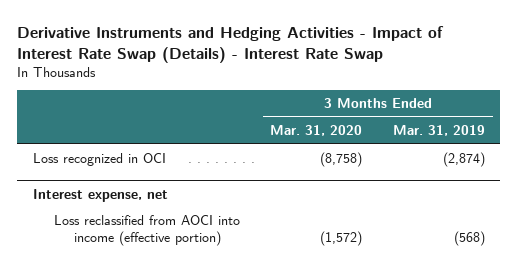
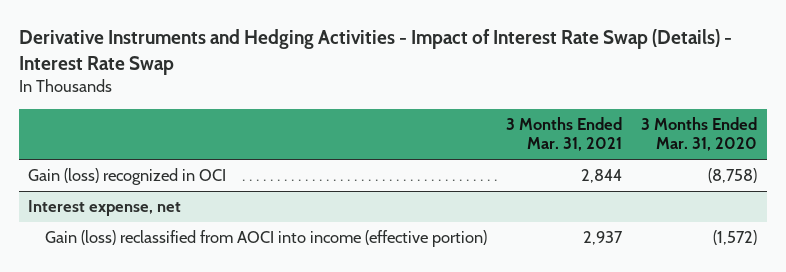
[393,125,486,137] Mar. 31, 2019 -> none
none -> [506,117,623,152] 3 Months Ended Mar. 31, 2021
[32,153,166,167] Loss recognized in OCI -> [28,168,227,186] Gain (loss) recognized in OCI
[53,215,240,247] Loss reclassified from AOCI into income (effective portion) -> [44,230,487,248] Gain (loss) reclassified from AOCI into income (effective portion)

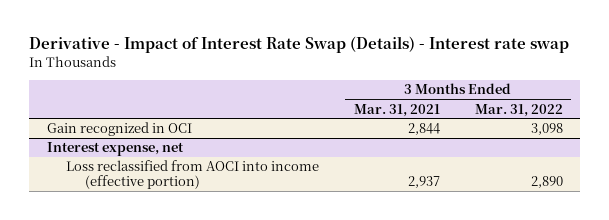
[18,29,732,76] Derivative Instruments and Hedging Activities - Impact of Interest Rate Swap (Details) - Interest Rate Swap -> [29,36,570,54] Derivative - Impact of Interest Rate Swap (Details) - Interest rate swap
[641,117,758,152] 3 Months Ended Mar. 31, 2020 -> none
none -> [474,103,563,117] Mar. 31, 2022
[28,168,227,186] Gain (loss) recognized in OCI -> [46,122,192,137] Gain recognized in OCI
[44,230,487,248] Gain (loss) reclassified from AOCI into income (effective portion) -> [66,160,320,190] Loss reclassified from AOCI into income (effective portion)

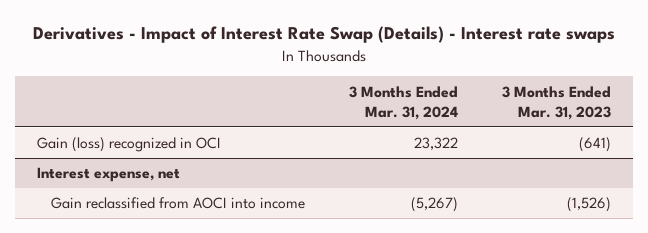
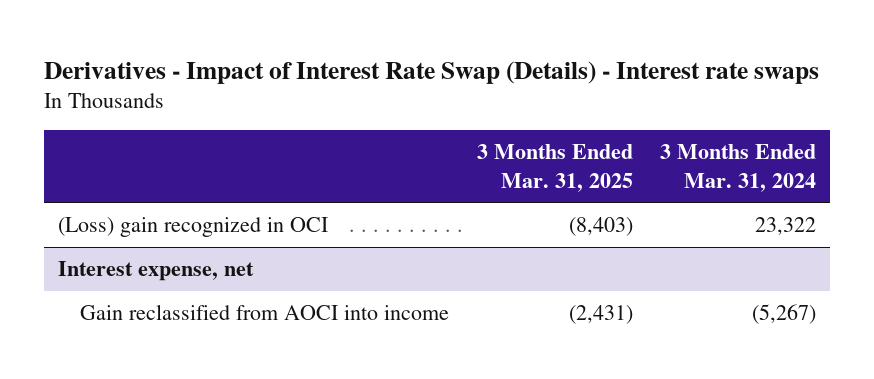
[502,85,612,120] 3 Months Ended Mar. 31, 2023 -> none
none -> [476,144,633,192] 3 Months Ended Mar. 31, 2025
[37,137,222,153] Gain (loss) recognized in OCI -> [58,217,329,238] (Loss) gain recognized in OCI

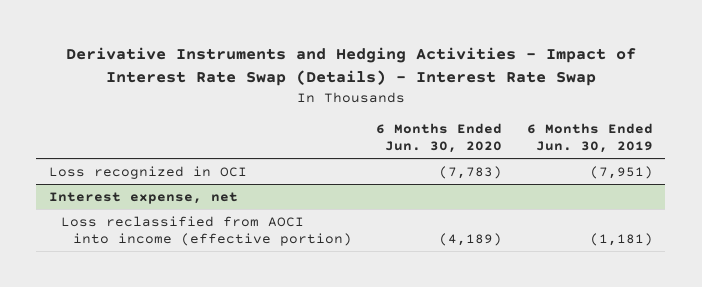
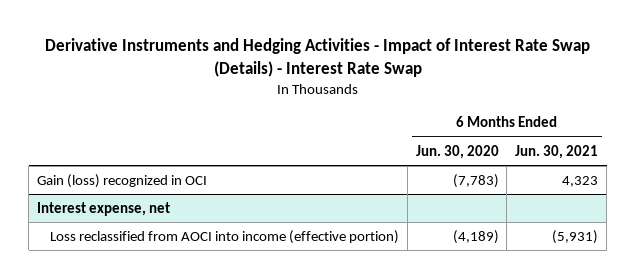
[526,122,653,154] 6 Months Ended Jun. 30, 2019 -> none
none -> [515,144,599,159] Jun. 30, 2021
[48,165,247,179] Loss recognized in OCI -> [36,173,207,188] Gain (loss) recognized in OCI

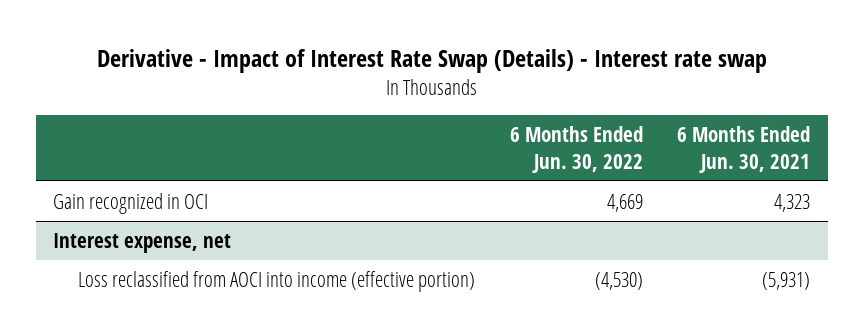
[44,38,590,77] Derivative Instruments and Hedging Activities - Impact of Interest Rate Swap (Details) - Interest Rate Swap -> [96,49,767,74] Derivative - Impact of Interest Rate Swap (Details) - Interest rate swap
[415,144,499,159] Jun. 30, 2020 -> none
none -> [509,126,643,173] 6 Months Ended Jun. 30, 2022
[36,173,207,188] Gain (loss) recognized in OCI -> [52,192,208,214] Gain recognized in OCI

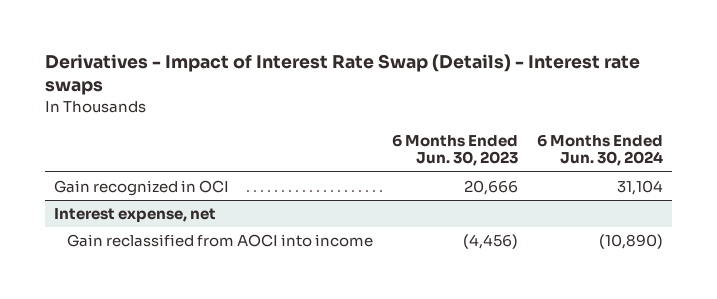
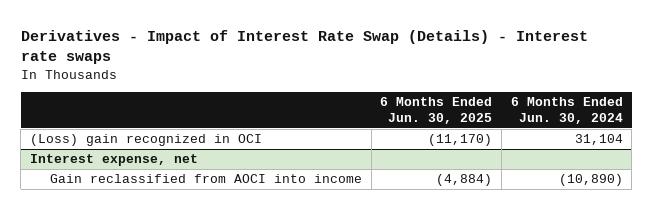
[391,133,518,167] 6 Months Ended Jun. 30, 2023 -> none
none -> [380,97,493,125] 6 Months Ended Jun. 30, 2025
[54,180,230,197] Gain recognized in OCI -> [29,134,262,147] (Loss) gain recognized in OCI

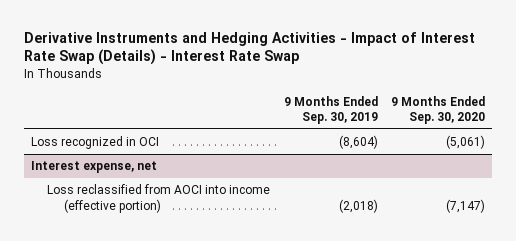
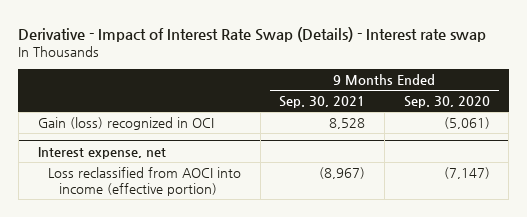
[24,31,476,66] Derivative Instruments and Hedging Activities - Impact of Interest Rate Swap (Details) - Interest Rate Swap -> [18,26,487,42] Derivative - Impact of Interest Rate Swap (Details) - Interest rate swap
[283,95,378,125] 9 Months Ended Sep. 30, 2019 -> none
none -> [279,96,366,109] Sep. 30, 2021
[30,136,159,150] Loss recognized in OCI -> [37,117,214,131] Gain (loss) recognized in OCI

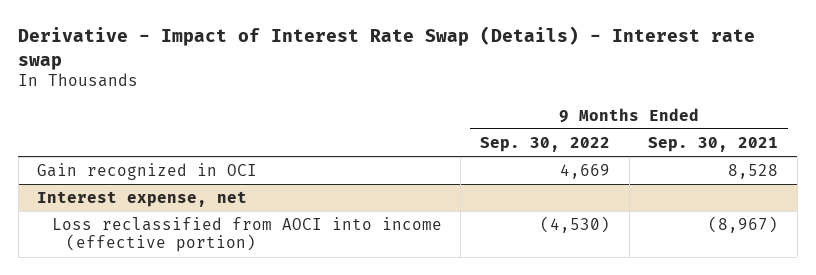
[403,96,490,109] Sep. 30, 2020 -> none
none -> [479,136,610,152] Sep. 30, 2022
[37,117,214,131] Gain (loss) recognized in OCI -> [37,163,258,181] Gain recognized in OCI

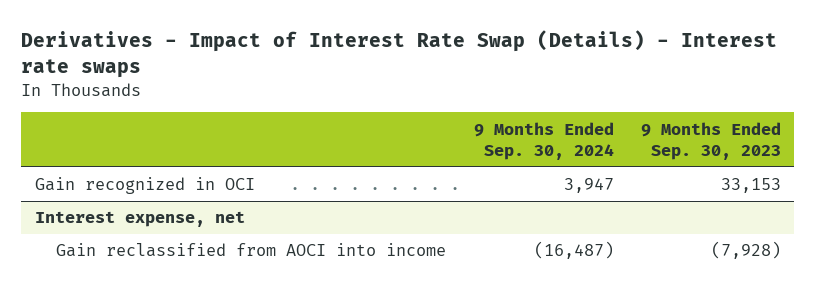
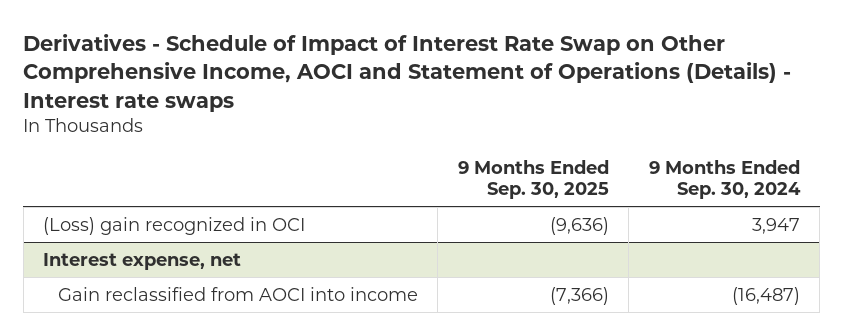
[21,30,778,79] Derivatives - Impact of Interest Rate Swap (Details) - Interest rate swaps -> [23,34,792,112] Derivatives - Schedule of Impact of Interest Rate Swap on Other Comprehensive Income, AOCI and Statement of Operations (Details) - Interest rate swaps
[640,121,781,161] 9 Months Ended Sep. 30, 2023 -> none
none -> [457,159,609,200] 9 Months Ended Sep. 30, 2025
[34,177,255,195] Gain recognized in OCI -> [43,216,306,235] (Loss) gain recognized in OCI

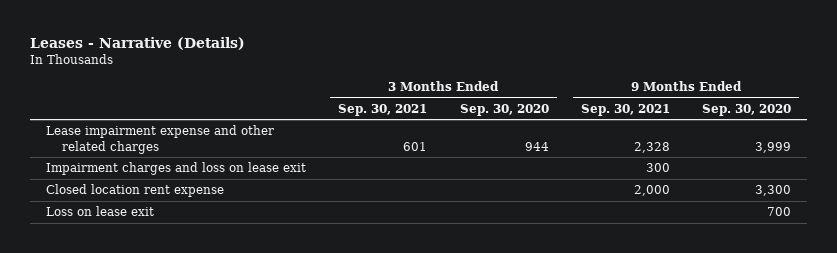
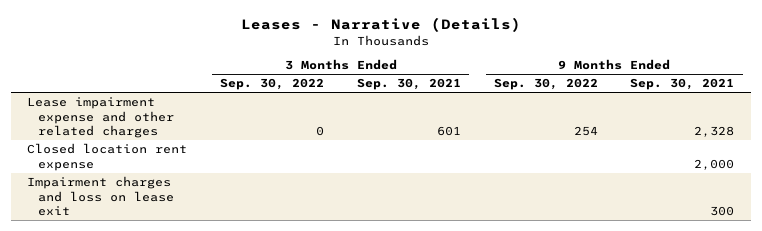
[459,104,549,117] Sep. 30, 2020 -> none
[702,104,792,117] Sep. 30, 2020 -> none
none -> [220,78,325,91] Sep. 30, 2022
none -> [493,78,598,91] Sep. 30, 2022
[45,206,154,217] Loss on lease exit -> none
[45,162,306,176] Impairment charges and loss on lease exit -> [27,176,175,217] Impairment charges and loss on lease exit

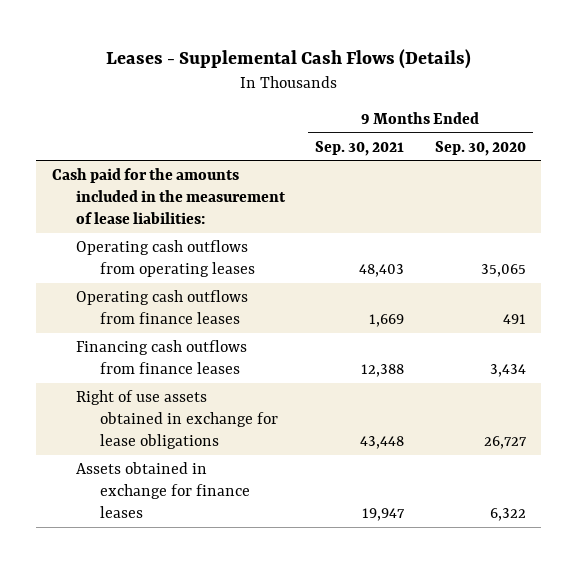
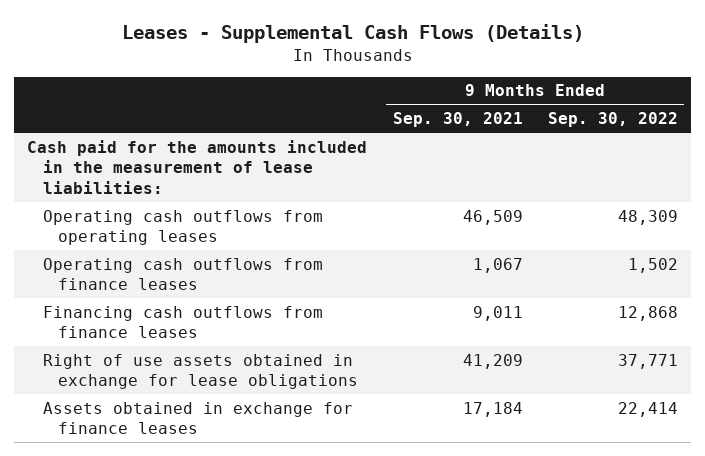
[434,140,526,156] Sep. 30, 2020 -> none
none -> [547,112,678,128] Sep. 30, 2022
[359,264,405,278] 48,403 -> [462,209,523,225] 46,509
[369,314,405,328] 1,669 -> [472,257,523,273] 1,067
[361,364,405,378] 12,388 -> [472,305,523,321] 9,011
[360,436,405,450] 43,448 -> [462,353,523,369] 41,209
[362,508,406,522] 19,947 -> [462,401,523,417] 17,184

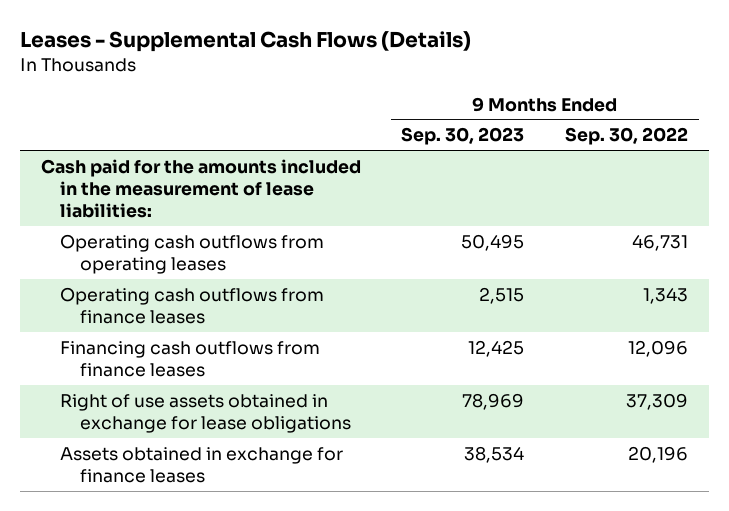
[392,112,523,128] Sep. 30, 2021 -> none
none -> [401,127,525,146] Sep. 30, 2023
[617,209,678,225] 48,309 -> [632,233,689,251] 46,731
[627,257,678,273] 1,502 -> [643,286,689,304] 1,343
[617,305,678,321] 12,868 -> [628,339,689,357] 12,096
[617,353,678,369] 37,771 -> [626,392,689,410] 37,309
[617,401,678,417] 22,414 -> [628,445,689,463] 20,196

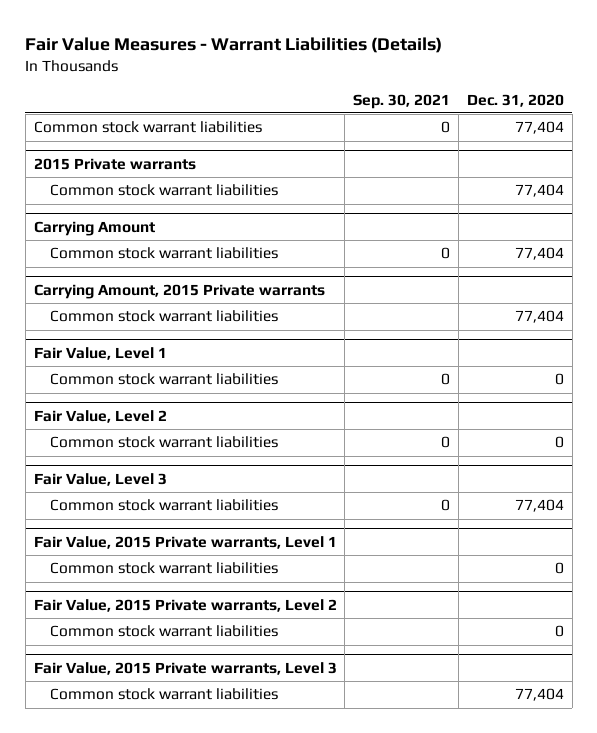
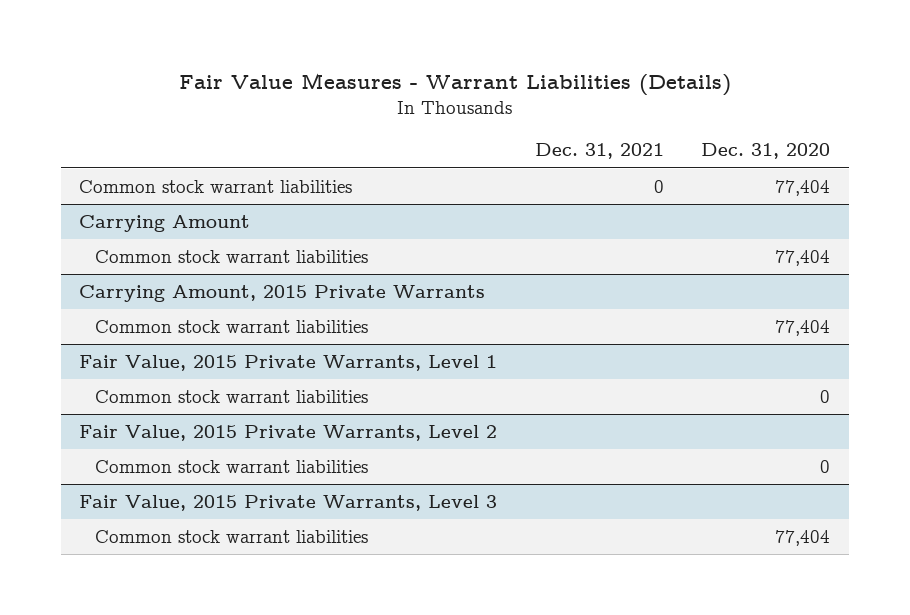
[353,93,451,109] Sep. 30, 2021 -> none
none -> [534,143,664,160] Dec. 31, 2021
[33,157,196,170] 2015 Private warrants -> none
[50,184,279,197] Common stock warrant liabilities -> none
[50,310,279,323] Common stock warrant liabilities -> none
[33,346,167,360] Fair Value, Level 1 -> none
[50,373,279,386] Common stock warrant liabilities -> none
[33,409,167,423] Fair Value, Level 2 -> none
[50,436,279,449] Common stock warrant liabilities -> none
[33,472,167,486] Fair Value, Level 3 -> none
[33,283,325,299] Carrying Amount, 2015 Private warrants -> [79,284,486,302] Carrying Amount, 2015 Private Warrants
[33,535,337,549] Fair Value, 2015 Private warrants, Level 1 -> [79,354,498,371] Fair Value, 2015 Private Warrants, Level 1
[33,598,337,612] Fair Value, 2015 Private warrants, Level 2 -> [79,424,498,441] Fair Value, 2015 Private Warrants, Level 2
[33,661,337,675] Fair Value, 2015 Private warrants, Level 3 -> [79,494,498,511] Fair Value, 2015 Private Warrants, Level 3

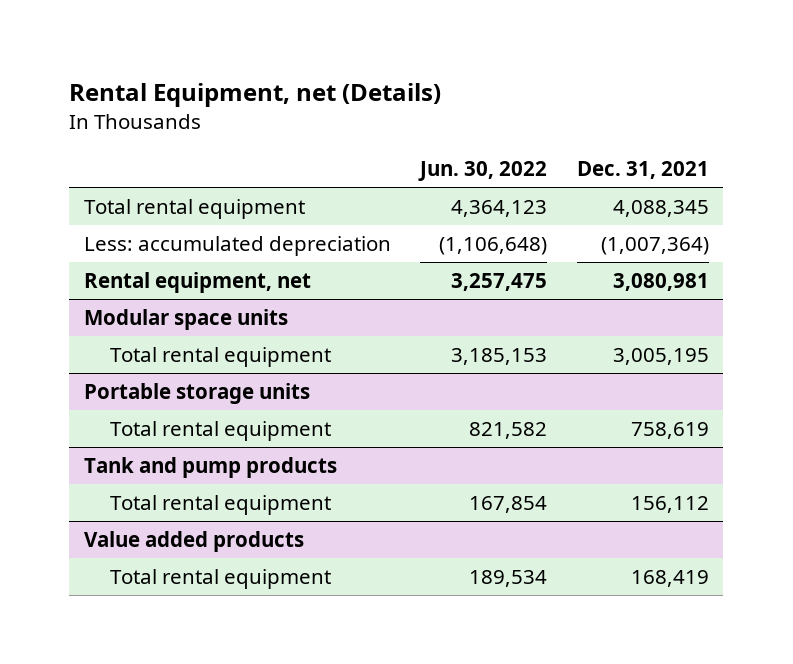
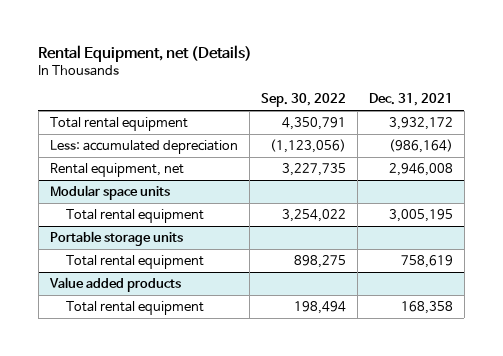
[418,161,548,182] Jun. 30, 2022 -> none
none -> [260,93,346,108] Sep. 30, 2022
[612,200,709,218] 4,088,345 -> [388,117,453,131] 3,932,172
[600,237,709,256] (1,007,364) -> [388,139,453,154] (986,164)
[612,273,709,292] 3,080,981 -> [388,163,453,177] 2,946,008
[83,457,337,479] Tank and pump products -> none
[110,495,332,516] Total rental equipment -> none
[630,570,709,588] 168,419 -> [400,301,453,315] 168,358

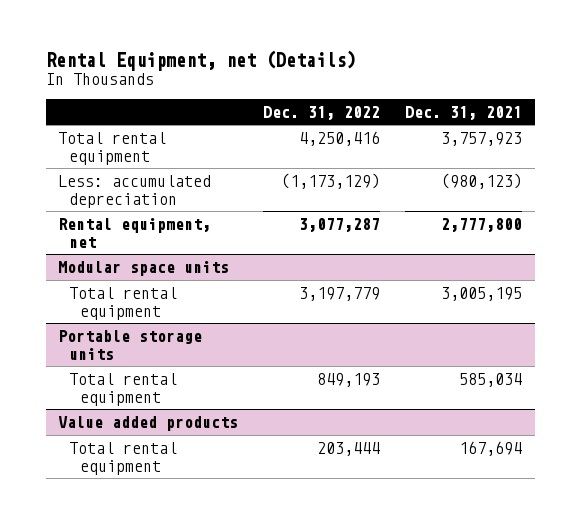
[260,93,346,108] Sep. 30, 2022 -> none
none -> [263,105,381,120] Dec. 31, 2022
[388,117,453,131] 3,932,172 -> [441,132,523,147] 3,757,923
[388,139,453,154] (986,164) -> [441,173,523,190] (980,123)
[388,163,453,177] 2,946,008 -> [441,218,523,233] 2,777,800
[400,255,453,269] 758,619 -> [459,373,523,388] 585,034
[400,301,453,315] 168,358 -> [459,441,523,457] 167,694

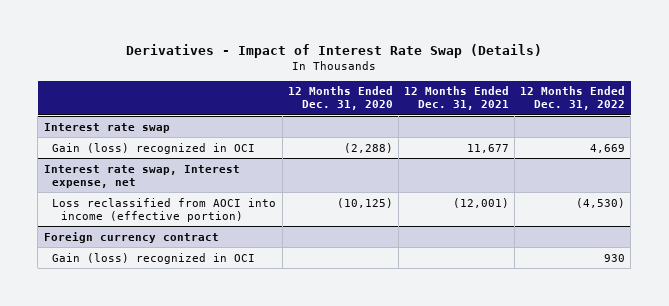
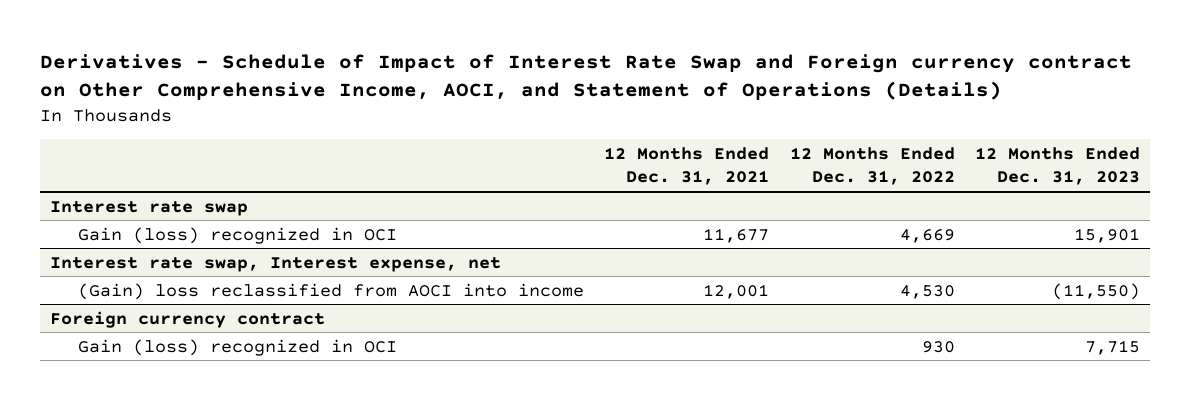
[126,43,543,58] Derivatives - Impact of Interest Rate Swap (Details) -> [39,53,1132,101] Derivatives - Schedule of Impact of Interest Rate Swap and Foreign currency contract on Other Comprehensive Income, AOCI, and Statement of Operations (Details)
[287,86,393,111] 12 Months Ended Dec. 31, 2020 -> none
none -> [975,146,1141,186] 12 Months Ended Dec. 31, 2023
[52,197,277,222] Loss reclassified from AOCI into income (effective portion) -> [77,282,584,300] (Gain) loss reclassified from AOCI into income
[452,197,509,208] (12,001) -> [703,283,770,299] 12,001
[576,197,626,208] (4,530) -> [899,284,955,299] 4,530

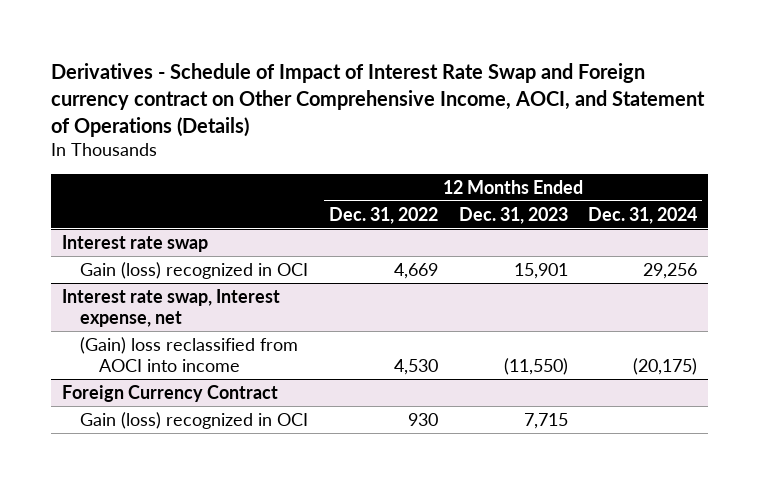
[604,146,770,186] 12 Months Ended Dec. 31, 2021 -> none
none -> [588,206,698,224] Dec. 31, 2024
[49,310,325,328] Foreign currency contract -> [61,384,278,402] Foreign Currency Contract

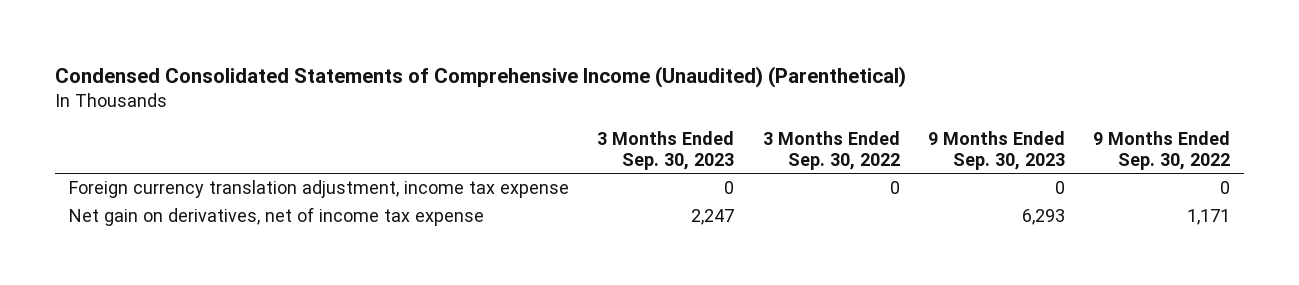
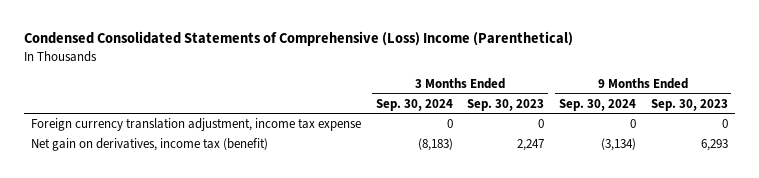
[55,65,907,88] Condensed Consolidated Statements of Comprehensive Income (Unaudited) (Parenthetical) -> [23,31,573,47] Condensed Consolidated Statements of Comprehensive (Loss) Income (Parenthetical)
[762,131,900,170] 3 Months Ended Sep. 30, 2022 -> none
[1092,131,1230,170] 9 Months Ended Sep. 30, 2022 -> none
none -> [375,98,453,111] Sep. 30, 2024
none -> [558,98,636,111] Sep. 30, 2024
[69,207,485,227] Net gain on derivatives, net of income tax expense -> [30,138,268,152] Net gain on derivatives, income tax (benefit)

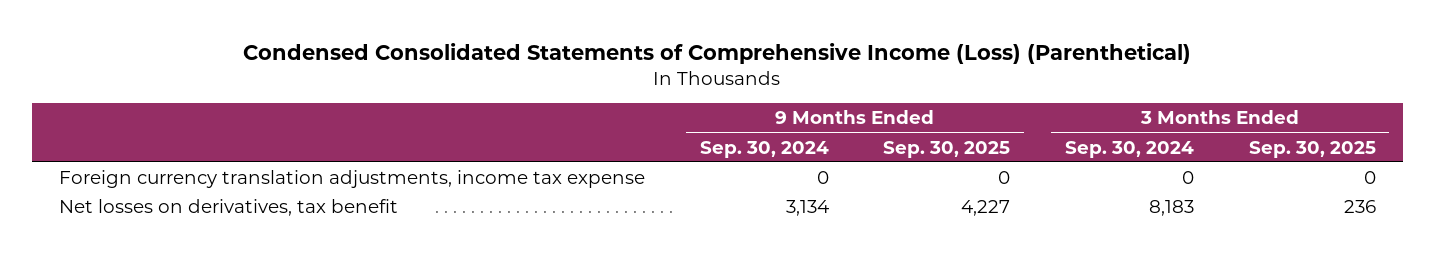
[23,31,573,47] Condensed Consolidated Statements of Comprehensive (Loss) Income (Parenthetical) -> [243,43,1192,65] Condensed Consolidated Statements of Comprehensive Income (Loss) (Parenthetical)
[467,98,545,111] Sep. 30, 2023 -> none
[650,98,728,111] Sep. 30, 2023 -> none
none -> [883,140,1011,158] Sep. 30, 2025
none -> [1248,140,1376,158] Sep. 30, 2025
[30,118,361,132] Foreign currency translation adjustment, income tax expense -> [59,170,646,189] Foreign currency translation adjustments, income tax expense
[30,138,268,152] Net gain on derivatives, income tax (benefit) -> [59,199,399,217] Net losses on derivatives, tax benefit
[417,138,453,152] (8,183) -> [1149,200,1195,217] 8,183
[600,138,636,152] (3,134) -> [785,200,829,217] 3,134

